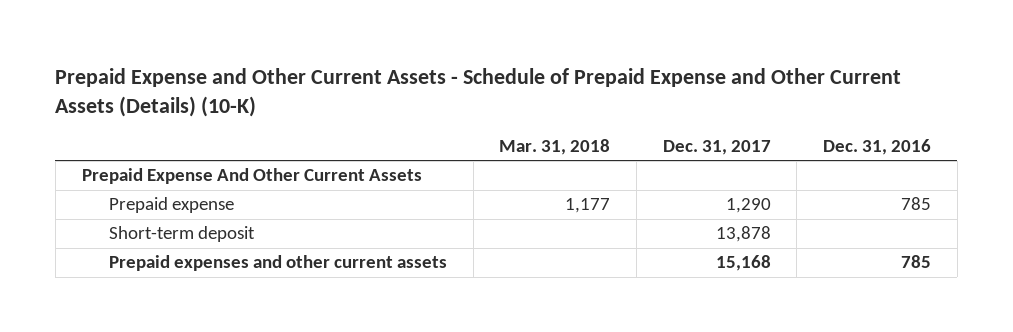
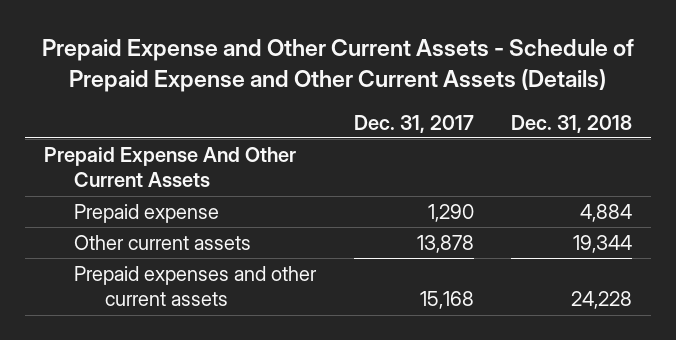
[55,68,902,117] Prepaid Expense and Other Current Assets - Schedule of Prepaid Expense and Other Current Assets (Details) (10-K) -> [42,38,635,92] Prepaid Expense and Other Current Assets - Schedule of Prepaid Expense and Other Current Assets (Details)
[499,138,611,155] Mar. 31, 2018 -> none
[822,138,931,155] Dec. 31, 2016 -> none
none -> [511,114,633,133] Dec. 31, 2018
[108,226,255,243] Short-term deposit -> [74,234,252,250] Other current assets

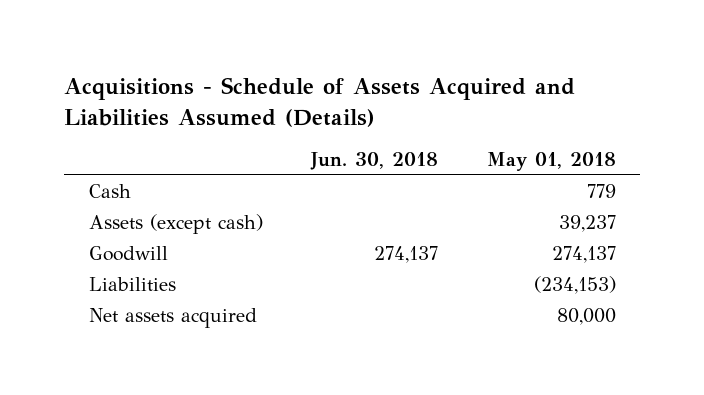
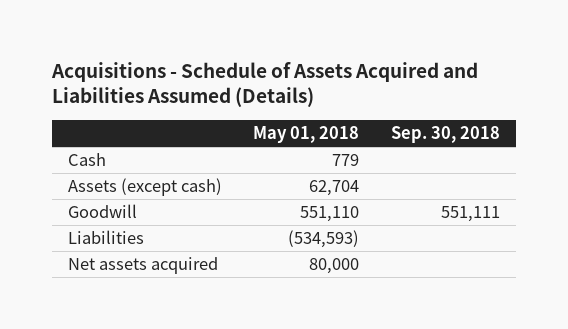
[310,151,439,170] Jun. 30, 2018 -> none
none -> [390,126,500,144] Sep. 30, 2018
[558,214,616,232] 39,237 -> [309,180,360,197] 62,704
[551,245,616,263] 274,137 -> [300,206,360,223] 551,110
[533,275,616,294] (234,153) -> [288,230,360,249] (534,593)

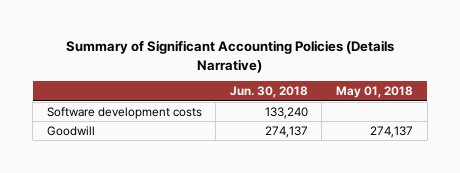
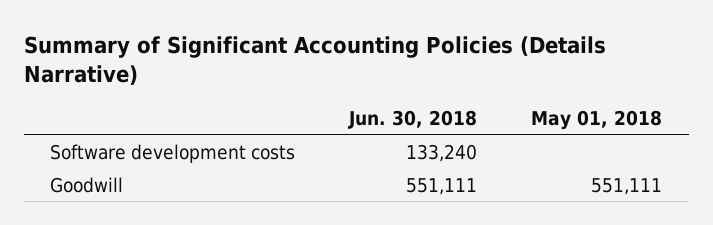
[264,125,308,138] 274,137 -> [406,177,478,195] 551,111
[370,125,414,138] 274,137 -> [591,177,663,195] 551,111

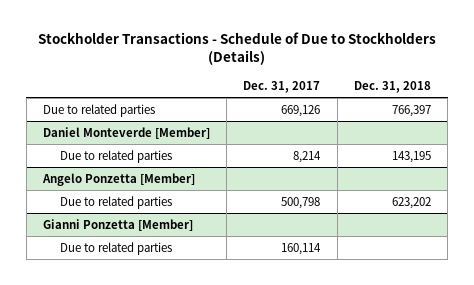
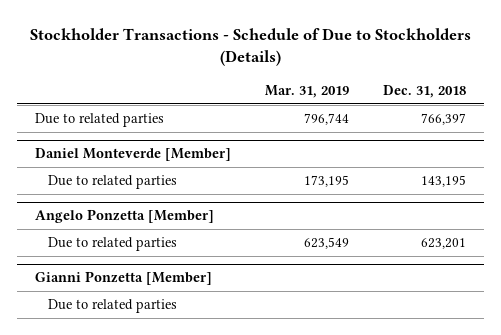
[243,80,321,93] Dec. 31, 2017 -> none
none -> [265,84,350,98] Mar. 31, 2019
[391,196,431,209] 623,202 -> [421,238,467,250] 623,201

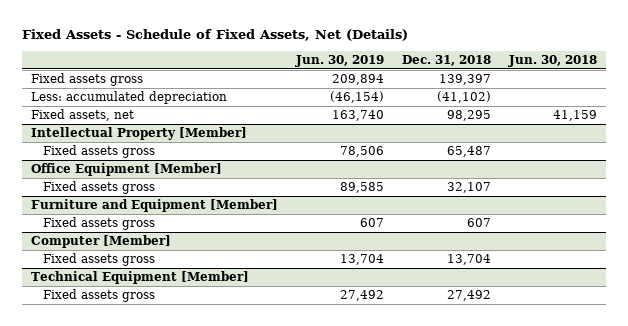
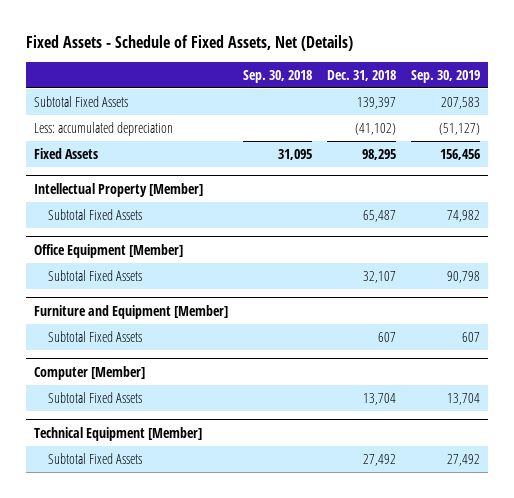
[295,54,385,67] Jun. 30, 2019 -> none
[508,54,598,67] Jun. 30, 2018 -> none
none -> [242,69,312,83] Sep. 30, 2018
none -> [411,69,481,83] Sep. 30, 2019
[30,73,143,87] Fixed assets gross -> [33,95,128,107] Subtotal Fixed Assets
[30,109,134,122] Fixed assets, net -> [33,147,98,159] Fixed Assets
[43,145,156,159] Fixed assets gross -> [48,208,143,220] Subtotal Fixed Assets
[43,181,156,195] Fixed assets gross -> [48,269,143,281] Subtotal Fixed Assets
[43,217,156,231] Fixed assets gross -> [48,330,143,342] Subtotal Fixed Assets
[43,253,156,267] Fixed assets gross -> [48,391,143,403] Subtotal Fixed Assets
[43,289,156,303] Fixed assets gross -> [48,452,143,464] Subtotal Fixed Assets

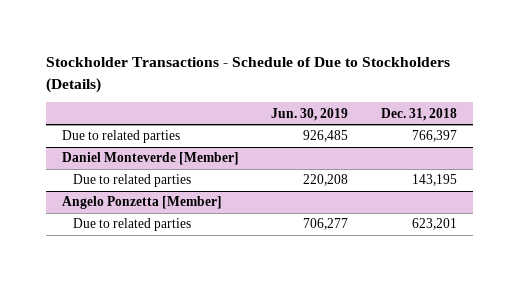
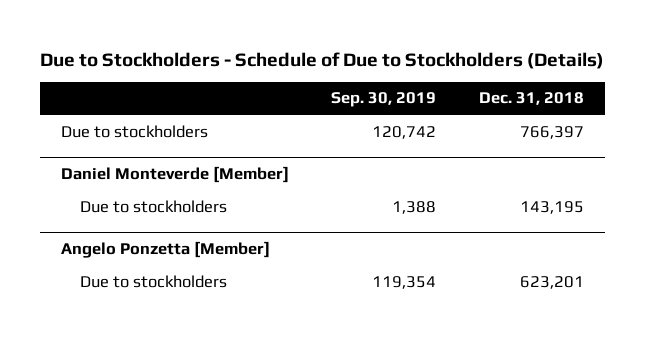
[46,57,451,93] Stockholder Transactions - Schedule of Due to Stockholders (Details) -> [40,51,605,69] Due to Stockholders - Schedule of Due to Stockholders (Details)
[271,107,349,121] Jun. 30, 2019 -> none
none -> [331,92,437,108] Sep. 30, 2019
[62,130,181,144] Due to related parties -> [61,124,209,138] Due to stockholders
[72,174,191,188] Due to related parties -> [80,199,228,213] Due to stockholders
[72,218,191,232] Due to related parties -> [80,274,228,288] Due to stockholders

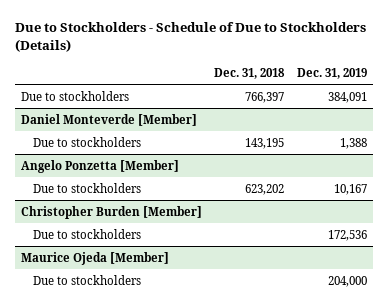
[331,92,437,108] Sep. 30, 2019 -> none
none -> [296,67,367,79] Dec. 31, 2019
[519,275,584,289] 623,201 -> [245,183,285,195] 623,202
none -> [20,205,202,219] Christopher Burden [Member]
none -> [33,228,142,239] Due to stockholders
none -> [20,251,169,265] Maurice Ojeda [Member]
none -> [33,274,142,285] Due to stockholders

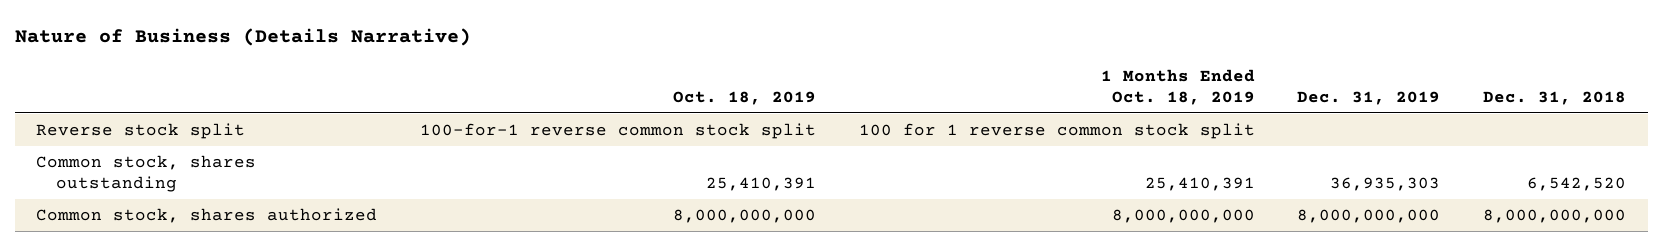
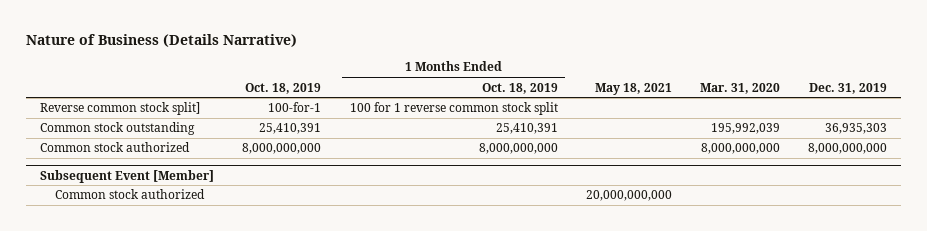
[1483,91,1627,106] Dec. 31, 2018 -> none
none -> [594,82,672,95] May 18, 2021
none -> [700,82,781,94] Mar. 31, 2020
[36,122,246,139] Reverse stock split -> [40,102,201,116] Reverse common stock split]
[419,122,816,139] 100-for-1 reverse common stock split -> [268,102,322,113] 100-for-1
[36,154,257,193] Common stock, shares outstanding -> [40,122,196,136] Common stock outstanding
[36,207,378,223] Common stock, shares authorized -> [40,142,191,153] Common stock authorized
none -> [40,169,215,183] Subsequent Event [Member]
none -> [54,189,205,200] Common stock authorized

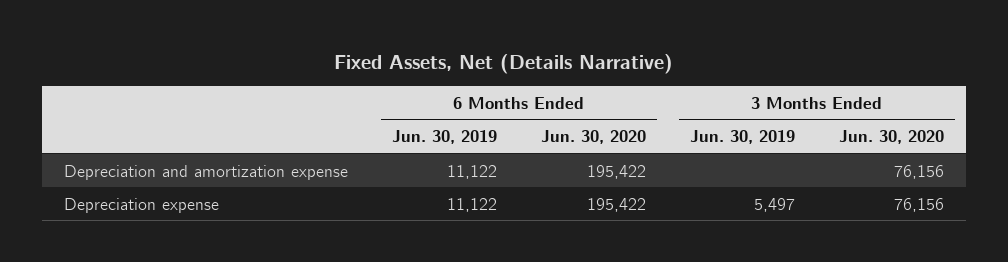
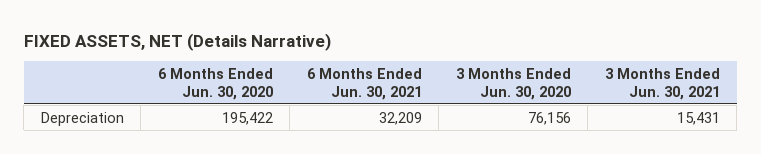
[334,53,674,74] Fixed Assets, Net (Details Narrative) -> [23,32,331,51] FIXED ASSETS, NET (Details Narrative)
[392,129,498,144] Jun. 30, 2019 -> none
[690,129,796,144] Jun. 30, 2019 -> none
none -> [306,67,422,100] 6 Months Ended Jun. 30, 2021
none -> [604,67,720,100] 3 Months Ended Jun. 30, 2021
[64,164,349,180] Depreciation and amortization expense -> none
[64,197,220,213] Depreciation expense -> [40,111,124,126] Depreciation

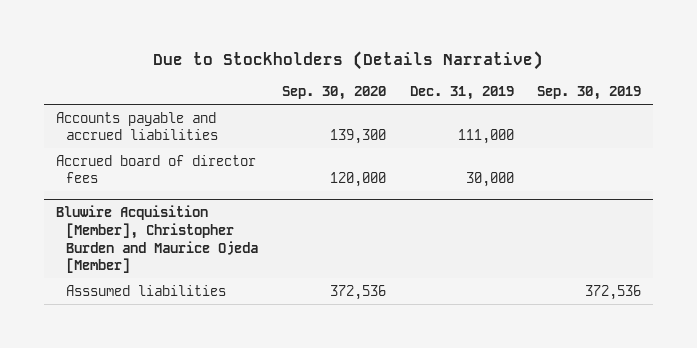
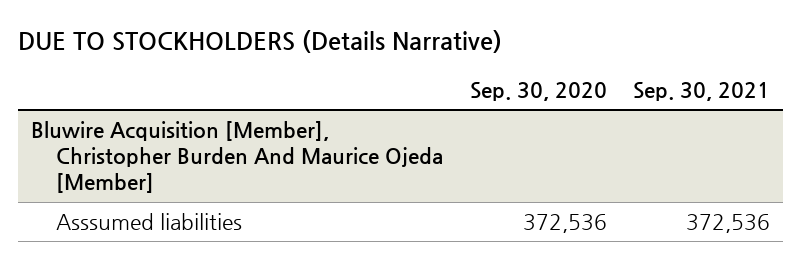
[153,50,544,70] Due to Stockholders (Details Narrative) -> [17,30,502,54] DUE TO STOCKHOLDERS (Details Narrative)
[409,86,514,101] Dec. 31, 2019 -> none
[537,86,642,101] Sep. 30, 2019 -> none
none -> [632,81,770,101] Sep. 30, 2021
[55,111,219,141] Accounts payable and accrued liabilities -> none
[55,154,256,184] Accrued board of director fees -> none
[55,205,259,274] Bluwire Acquisition [Member], Christopher Burden and Maurice Ojeda [Member] -> [30,120,444,194] Bluwire Acquisition [Member], Christopher Burden And Maurice Ojeda [Member]

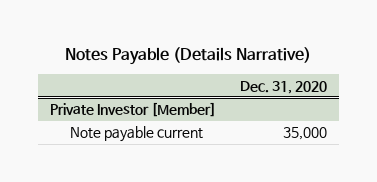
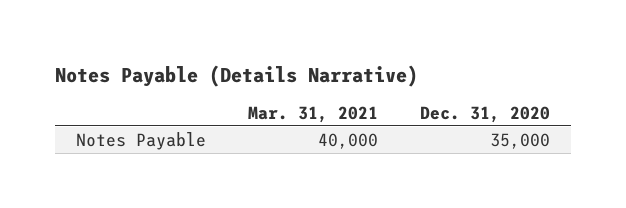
none -> [248,105,379,123] Mar. 31, 2021
[50,102,217,118] Private Investor [Member] -> none
[70,126,204,143] Note payable current -> [75,132,206,151] Notes Payable

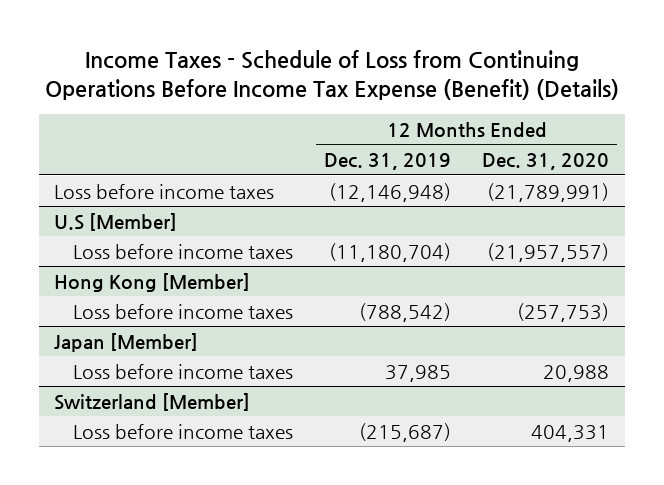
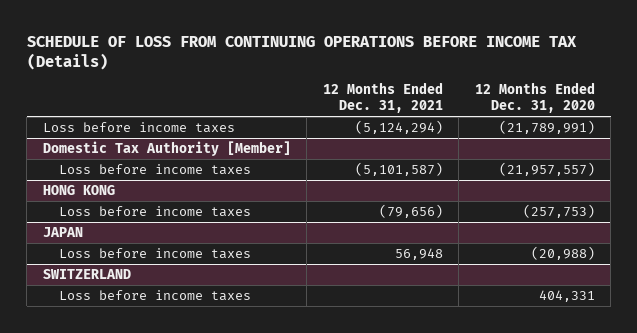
[44,50,619,100] Income Taxes - Schedule of Loss from Continuing Operations Before Income Tax Expense (Benefit) (Details) -> [26,35,577,70] SCHEDULE OF LOSS FROM CONTINUING OPERATIONS BEFORE INCOME TAX (Details)
[324,153,452,171] Dec. 31, 2019 -> none
none -> [322,82,443,114] 12 Months Ended Dec. 31, 2021
[54,212,178,231] U.S [Member] -> [42,141,291,157] Domestic Tax Authority [Member]
[54,272,251,292] Hong Kong [Member] -> [42,185,115,196] HONG KONG
[54,332,199,352] Japan [Member] -> [42,227,83,238] JAPAN
[543,364,610,382] 20,988 -> [530,246,595,261] (20,988)
[54,392,251,411] Switzerland [Member] -> [42,269,131,280] SWITZERLAND

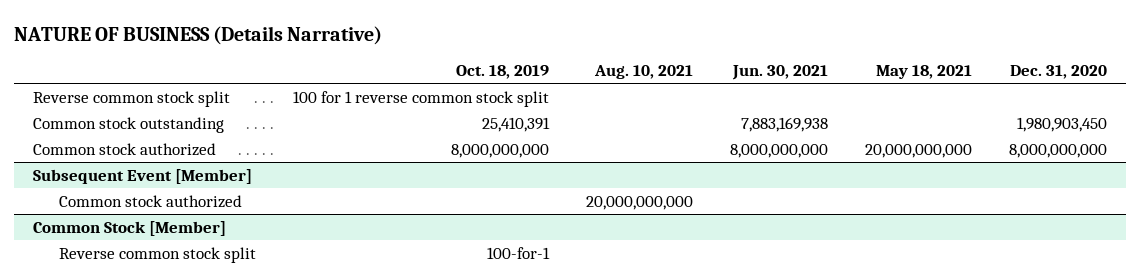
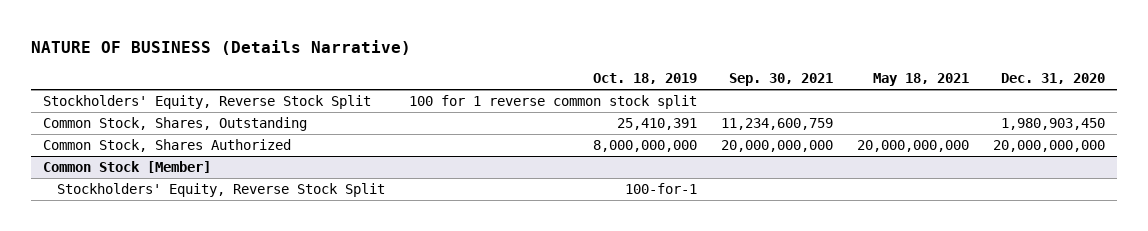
[594,65,694,80] Aug. 10, 2021 -> none
[732,65,829,81] Jun. 30, 2021 -> none
none -> [728,73,833,87] Sep. 30, 2021
[32,168,252,184] Subsequent Event [Member] -> none
[58,194,242,208] Common stock authorized -> none
[32,90,230,107] Reverse common stock split -> [43,95,372,110] Stockholders' Equity, Reverse Stock Split
[32,116,224,133] Common stock outstanding -> [43,117,308,132] Common Stock, Shares, Outstanding
[32,142,216,156] Common stock authorized -> [43,139,292,153] Common Stock, Shares Authorized
[1009,143,1108,158] 8,000,000,000 -> [992,140,1105,153] 20,000,000,000
[58,246,256,263] Reverse common stock split -> [56,183,385,198] Stockholders' Equity, Reverse Stock Split

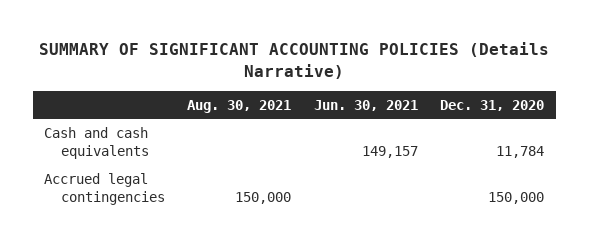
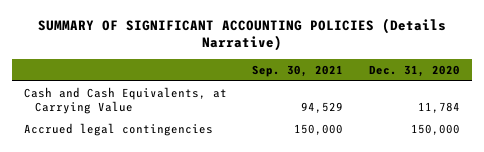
[187,99,292,113] Aug. 30, 2021 -> none
[313,99,418,111] Jun. 30, 2021 -> none
none -> [252,64,344,77] Sep. 30, 2021
[44,126,149,160] Cash and cash equivalents -> [24,86,228,115] Cash and Cash Equivalents, at Carrying Value

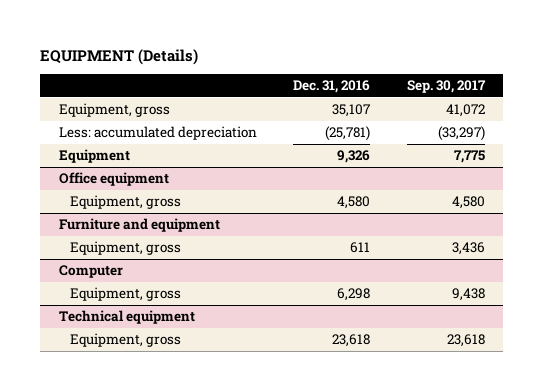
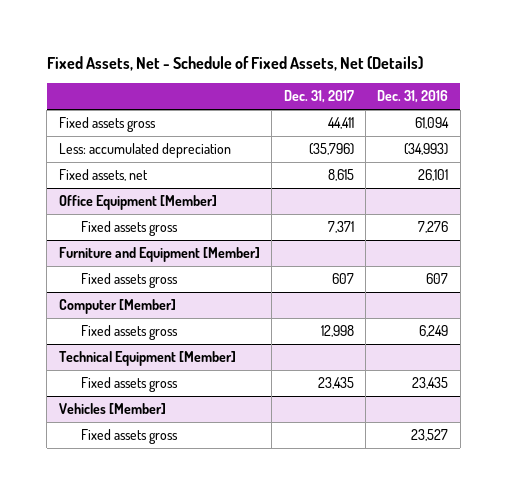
[40,48,199,65] EQUIPMENT (Details) -> [46,55,423,71] Fixed Assets, Net - Schedule of Fixed Assets, Net (Details)
[406,80,486,94] Sep. 30, 2017 -> none
none -> [283,90,354,104] Dec. 31, 2017
[58,149,130,164] Equipment -> none
[58,103,170,118] Equipment, gross -> [58,117,156,133] Fixed assets gross
[332,104,371,118] 35,107 -> [415,117,450,130] 61,094
[325,126,371,142] (25,781) -> [404,143,449,156] (34,993)
none -> [58,169,148,182] Fixed assets, net
[58,172,169,187] Office equipment -> [58,195,217,211] Office Equipment [Member]
[69,195,181,210] Equipment, gross -> [81,221,179,237] Fixed assets gross
[337,196,371,210] 4,580 -> [418,221,449,234] 7,276
[58,218,220,233] Furniture and equipment -> [58,247,260,263] Furniture and Equipment [Member]
[69,241,181,256] Equipment, gross -> [81,273,179,289] Fixed assets gross
[350,242,371,254] 611 -> [426,273,449,285] 607
[58,265,123,279] Computer -> [58,299,176,315] Computer [Member]
[69,287,181,302] Equipment, gross -> [81,325,179,341] Fixed assets gross
[337,288,371,302] 6,298 -> [419,325,449,338] 6,249
[58,310,195,325] Technical equipment -> [58,351,236,367] Technical Equipment [Member]
[69,333,181,348] Equipment, gross -> [81,377,179,393] Fixed assets gross
[332,334,371,348] 23,618 -> [412,377,449,390] 23,435
none -> [58,403,166,415] Vehicles [Member]
none -> [81,429,179,445] Fixed assets gross

